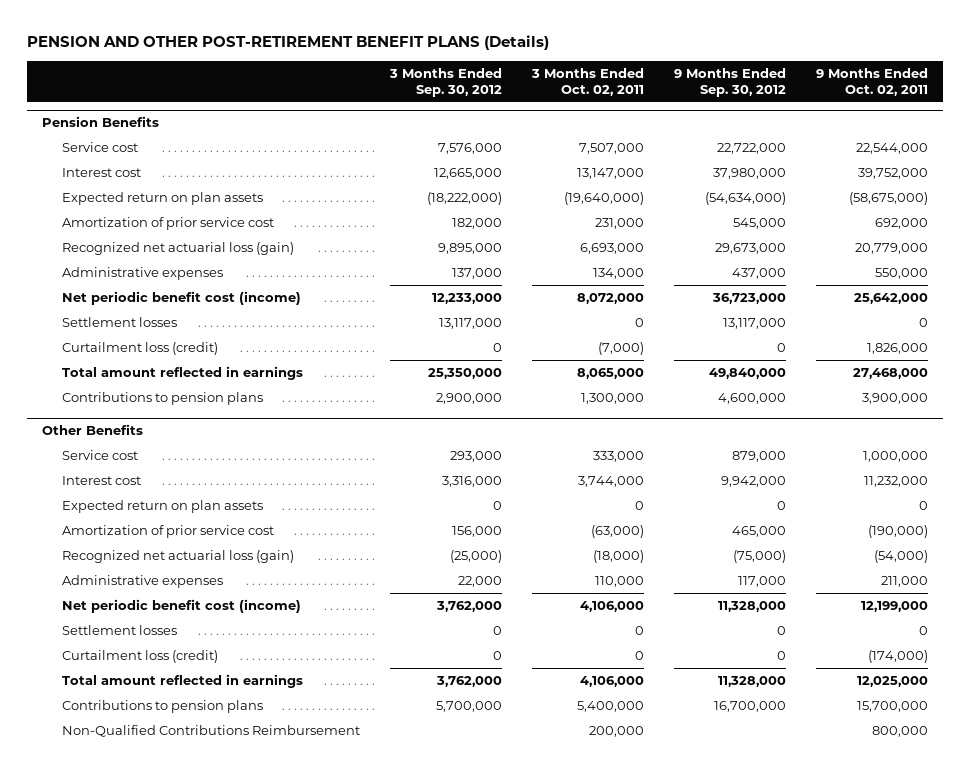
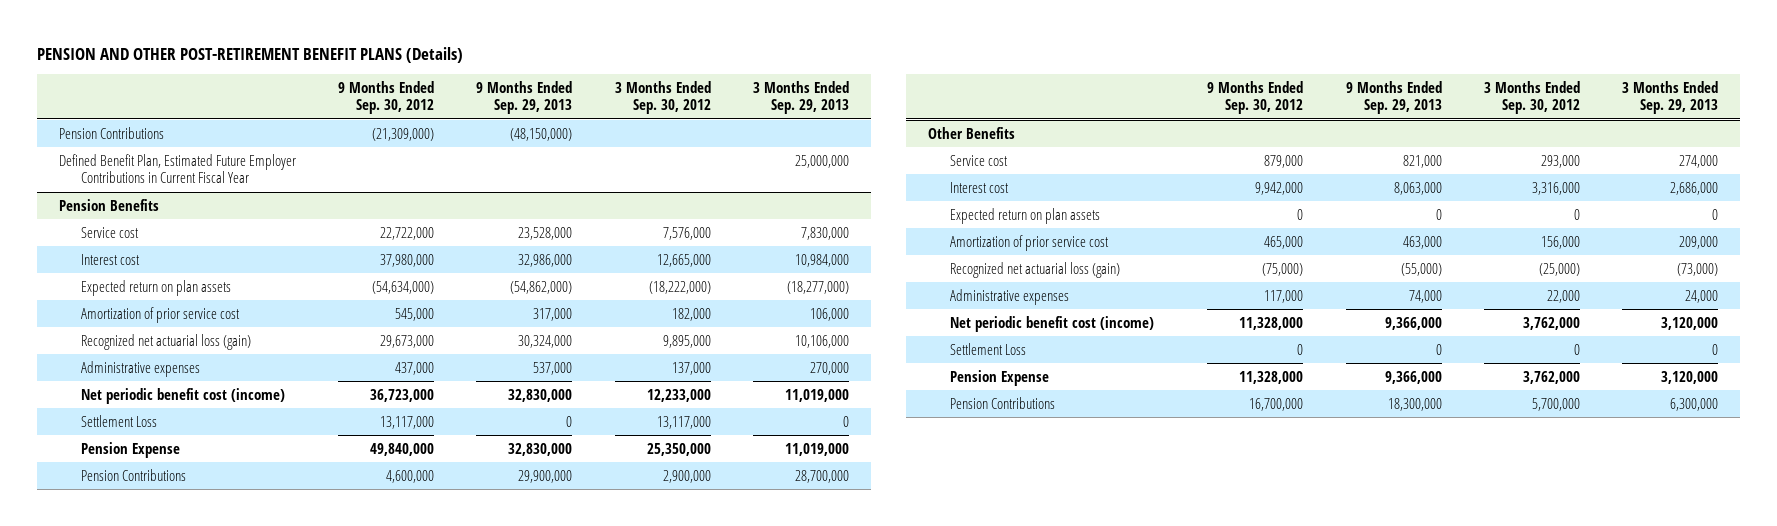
[531,67,645,96] 3 Months Ended Oct. 02, 2011 -> none
[815,67,928,96] 9 Months Ended Oct. 02, 2011 -> none
none -> [476,80,573,115] 9 Months Ended Sep. 29, 2013
none -> [753,80,850,115] 3 Months Ended Sep. 29, 2013
none -> [58,126,164,139] Pension Contributions
none -> [58,153,296,184] Defined Benefit Plan, Estimated Future Employer Contributions in Current Fiscal Year
[62,341,219,355] Curtailment loss (credit) -> none
[62,316,178,327] Settlement losses -> [80,414,157,427] Settlement Loss
[62,365,304,380] Total amount reflected in earnings -> [80,441,180,458] Pension Expense
[62,391,264,405] Contributions to pension plans -> [80,468,186,481] Pension Contributions
[62,649,219,663] Curtailment loss (credit) -> none
[62,724,361,737] Non-Qualified Contributions Reimbursement -> none
[62,624,178,635] Settlement losses -> [950,342,1027,355] Settlement Loss
[62,673,304,688] Total amount reflected in earnings -> [950,369,1050,386] Pension Expense
[62,699,264,713] Contributions to pension plans -> [950,396,1056,409] Pension Contributions

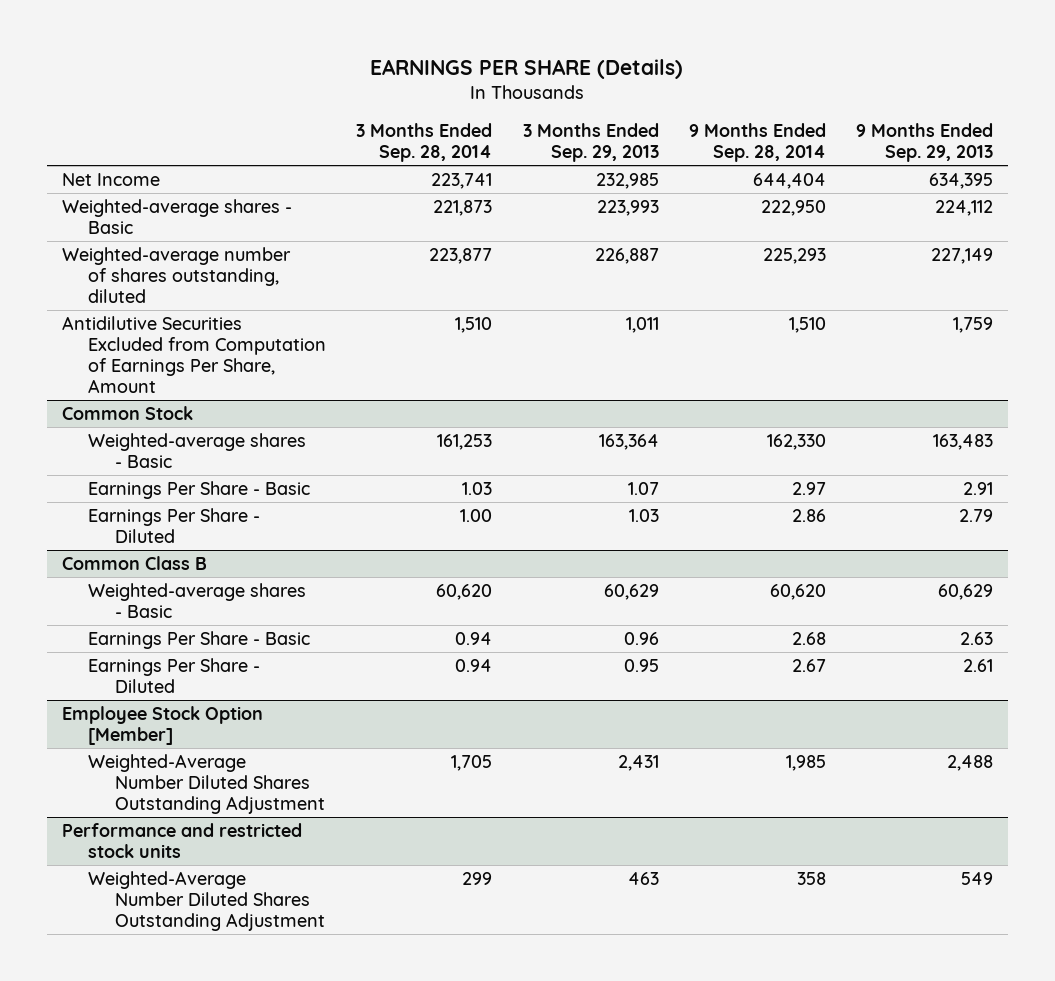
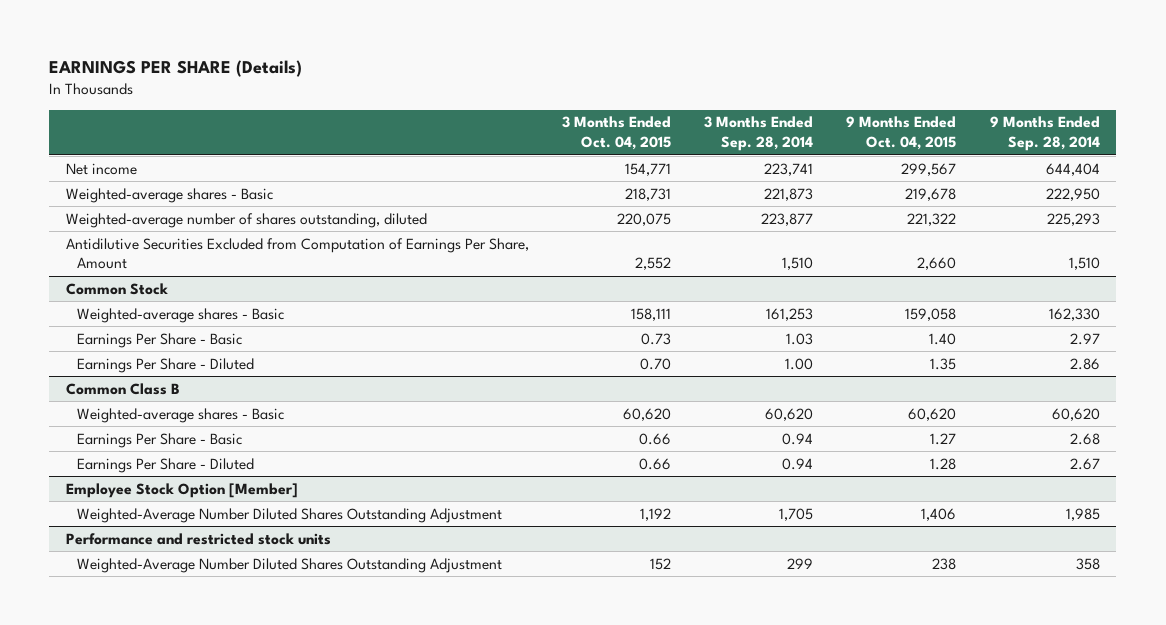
[522,123,659,163] 3 Months Ended Sep. 29, 2013 -> none
[855,123,993,163] 9 Months Ended Sep. 29, 2013 -> none
none -> [562,116,672,151] 3 Months Ended Oct. 04, 2015
none -> [846,116,957,151] 9 Months Ended Oct. 04, 2015
[61,172,160,186] Net Income -> [66,162,138,175] Net income

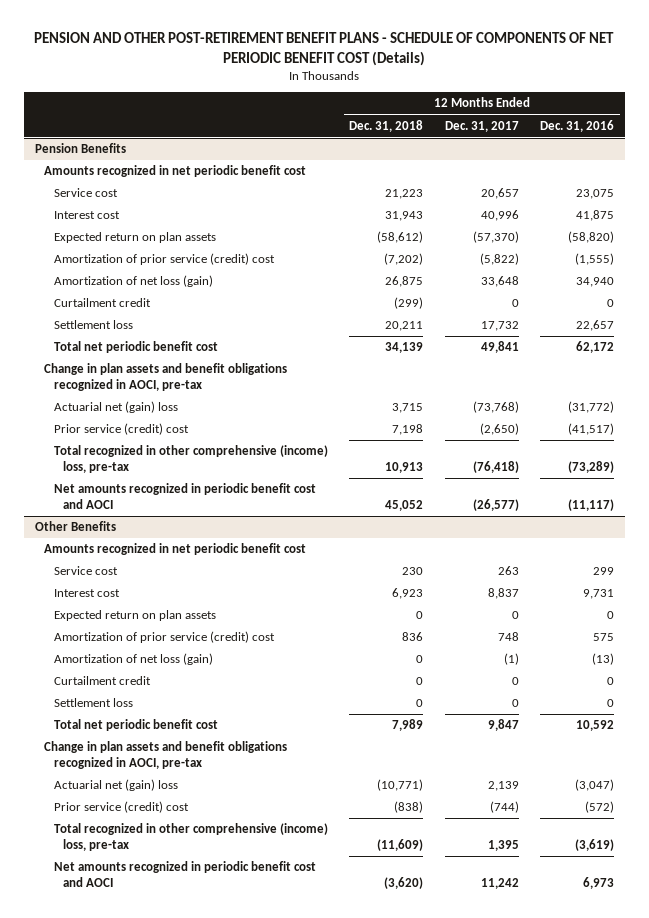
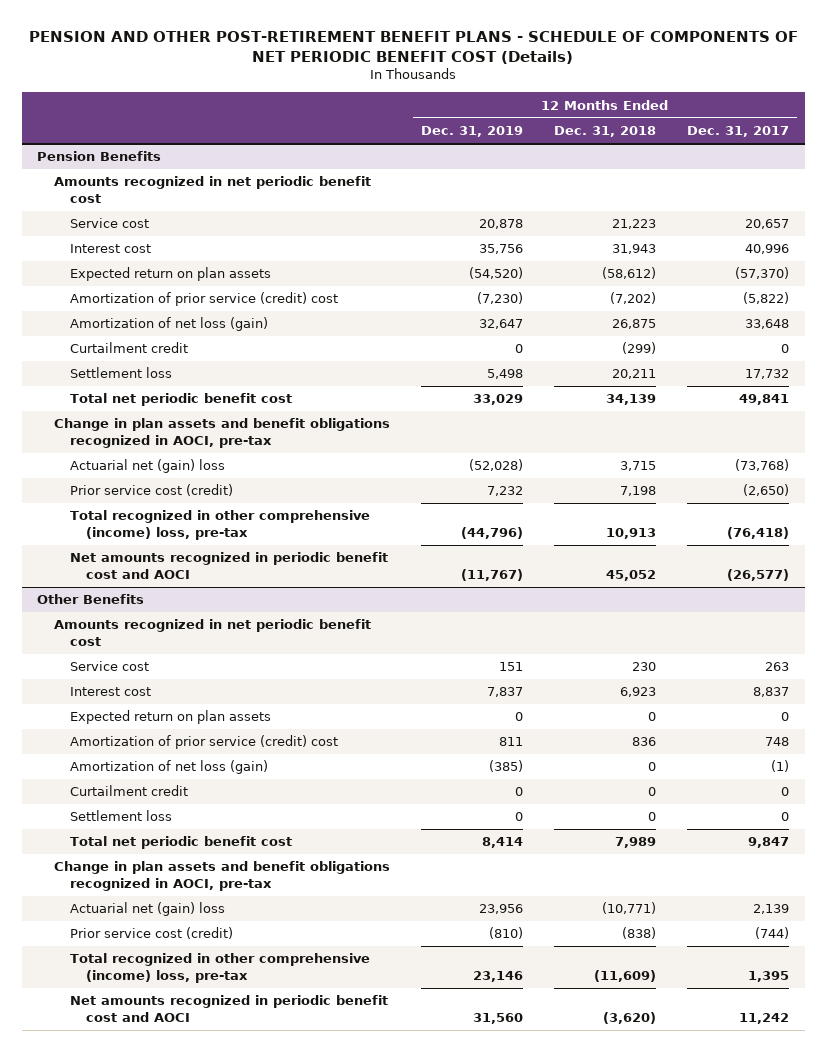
[540,119,615,132] Dec. 31, 2016 -> none
none -> [420,126,523,138] Dec. 31, 2019
[53,423,189,436] Prior service (credit) cost -> [70,484,234,497] Prior service cost (credit)
[53,801,189,814] Prior service (credit) cost -> [70,927,234,940] Prior service cost (credit)

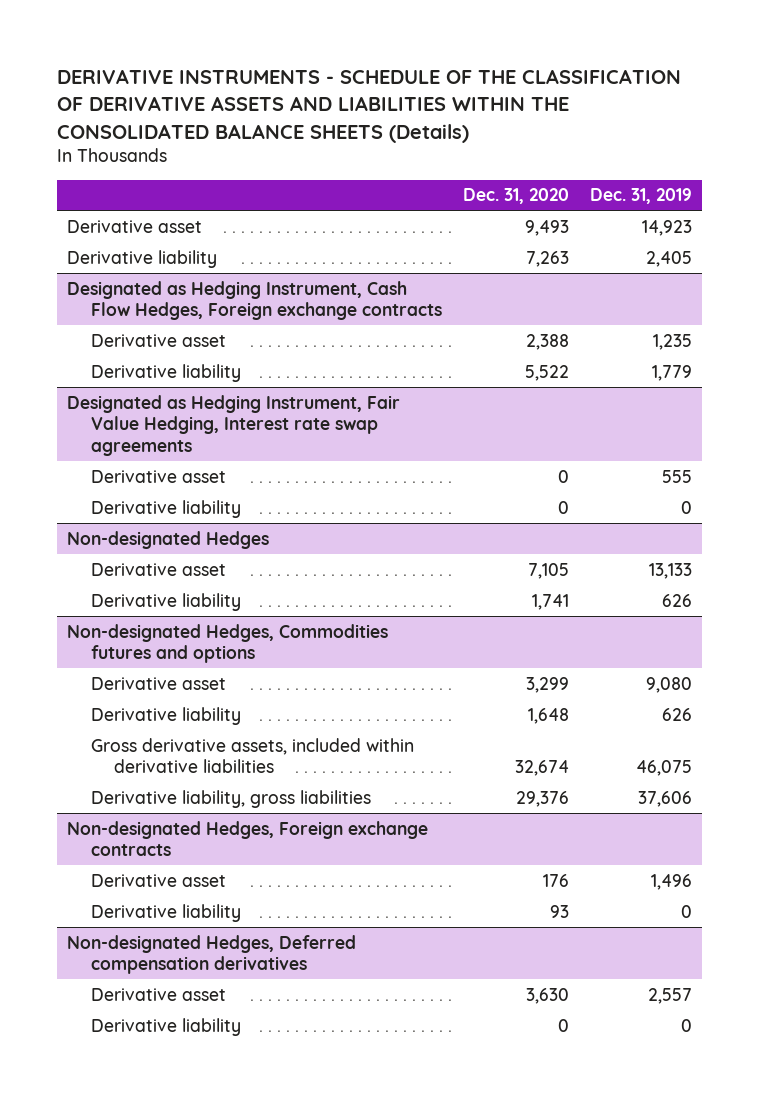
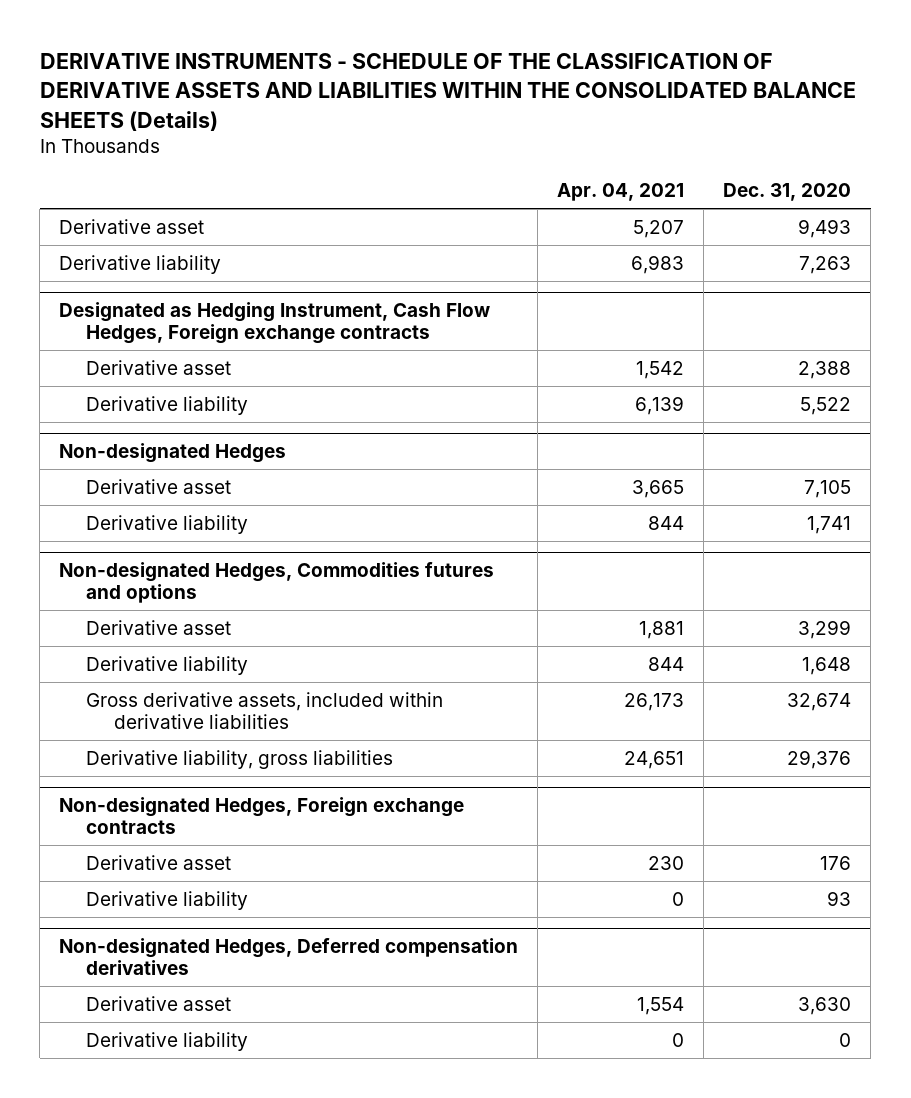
[589,188,692,205] Dec. 31, 2019 -> none
none -> [557,183,685,202] Apr. 04, 2021
[67,394,401,457] Designated as Hedging Instrument, Fair Value Hedging, Interest rate swap agreements -> none
[90,469,226,483] Derivative asset -> none
[90,499,241,518] Derivative liability -> none

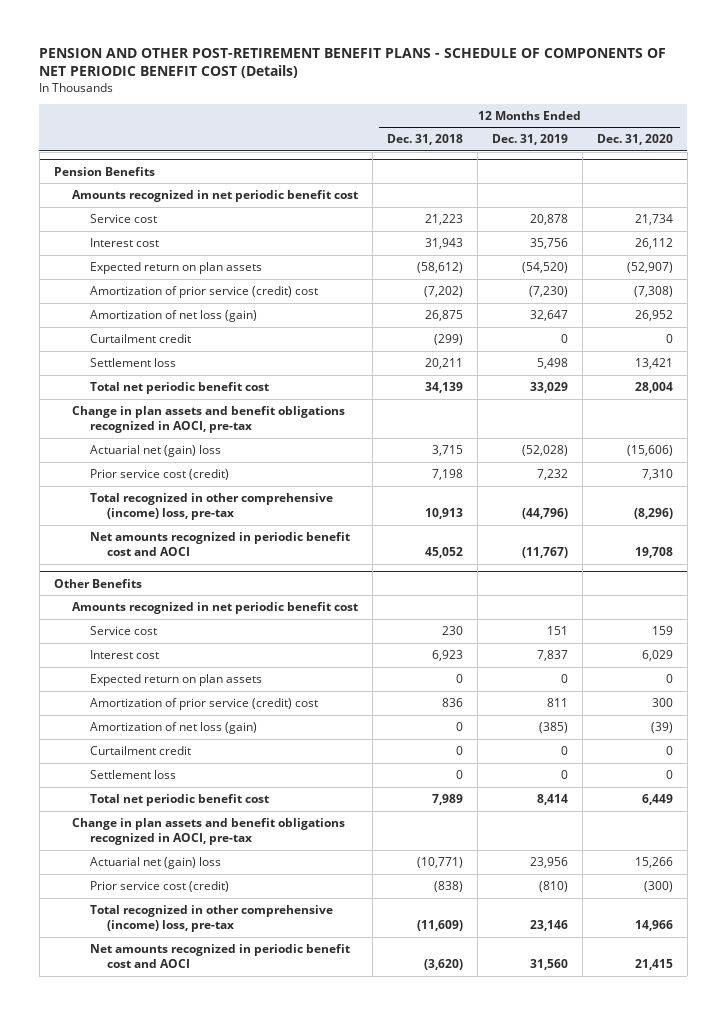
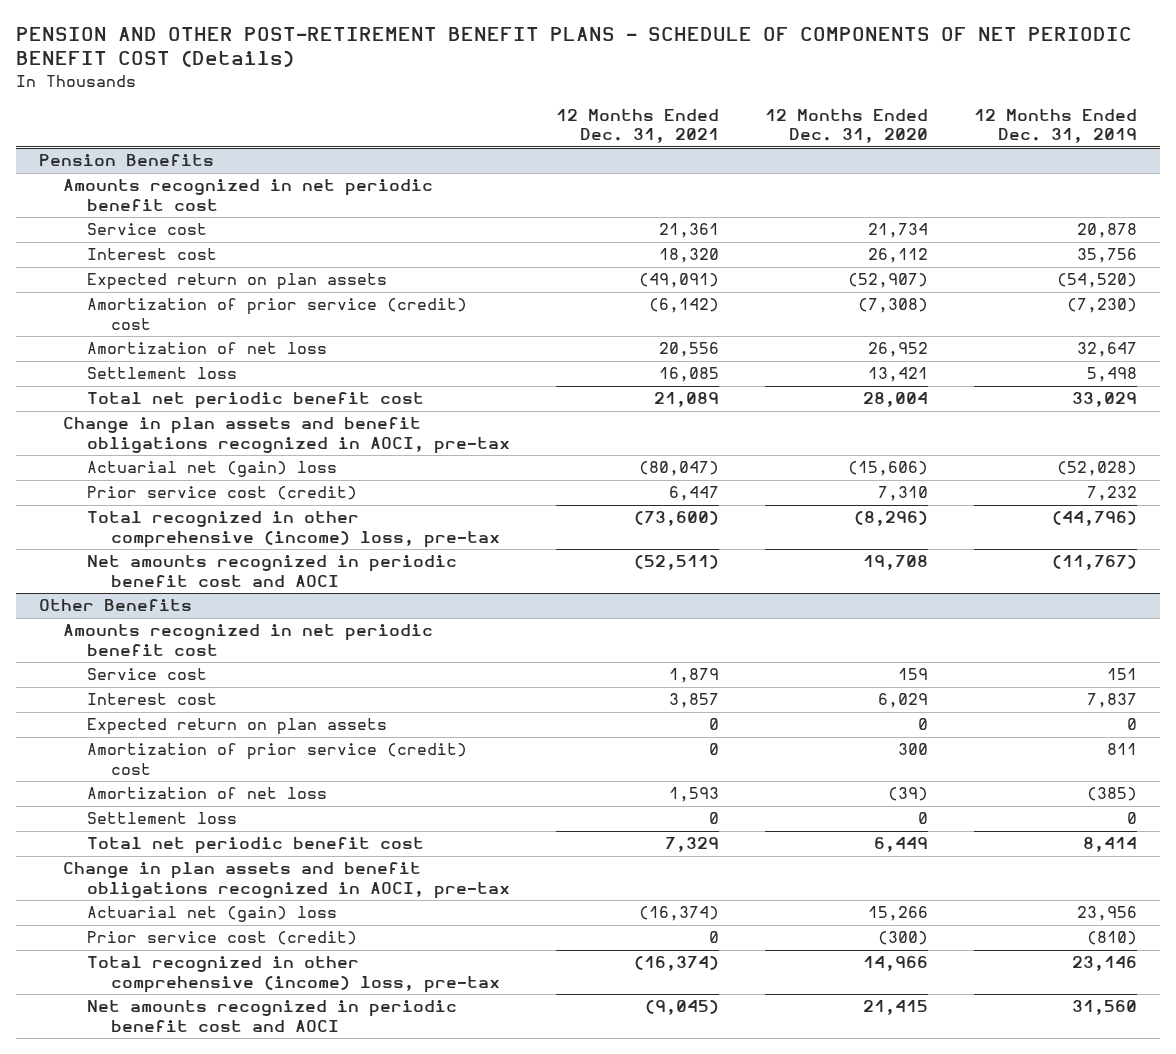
[386,134,463,146] Dec. 31, 2018 -> none
none -> [556,109,720,144] 12 Months Ended Dec. 31, 2021
[89,334,191,344] Curtailment credit -> none
[89,310,257,323] Amortization of net loss (gain) -> [87,342,328,355] Amortization of net loss
[89,746,191,756] Curtailment credit -> none
[89,722,257,735] Amortization of net loss (gain) -> [87,787,328,800] Amortization of net loss

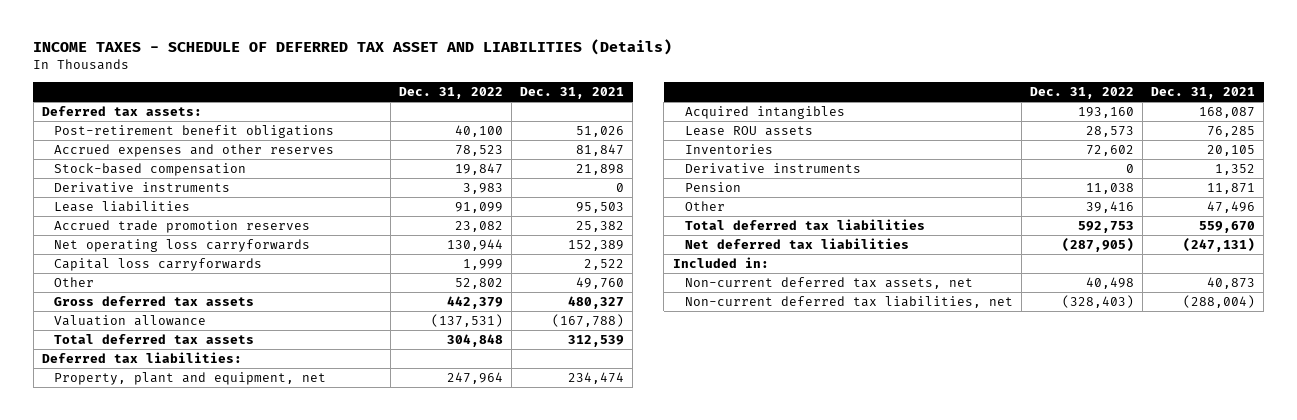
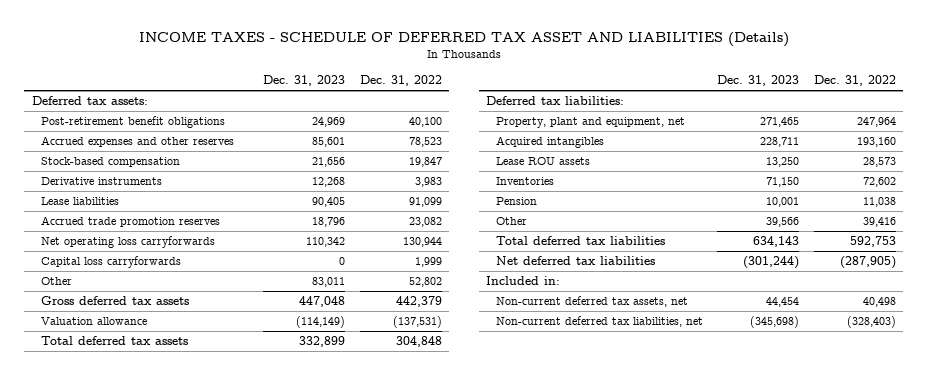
[520,86,625,99] Dec. 31, 2021 -> none
none -> [263,75,346,87] Dec. 31, 2023
[684,163,861,175] Derivative instruments -> none

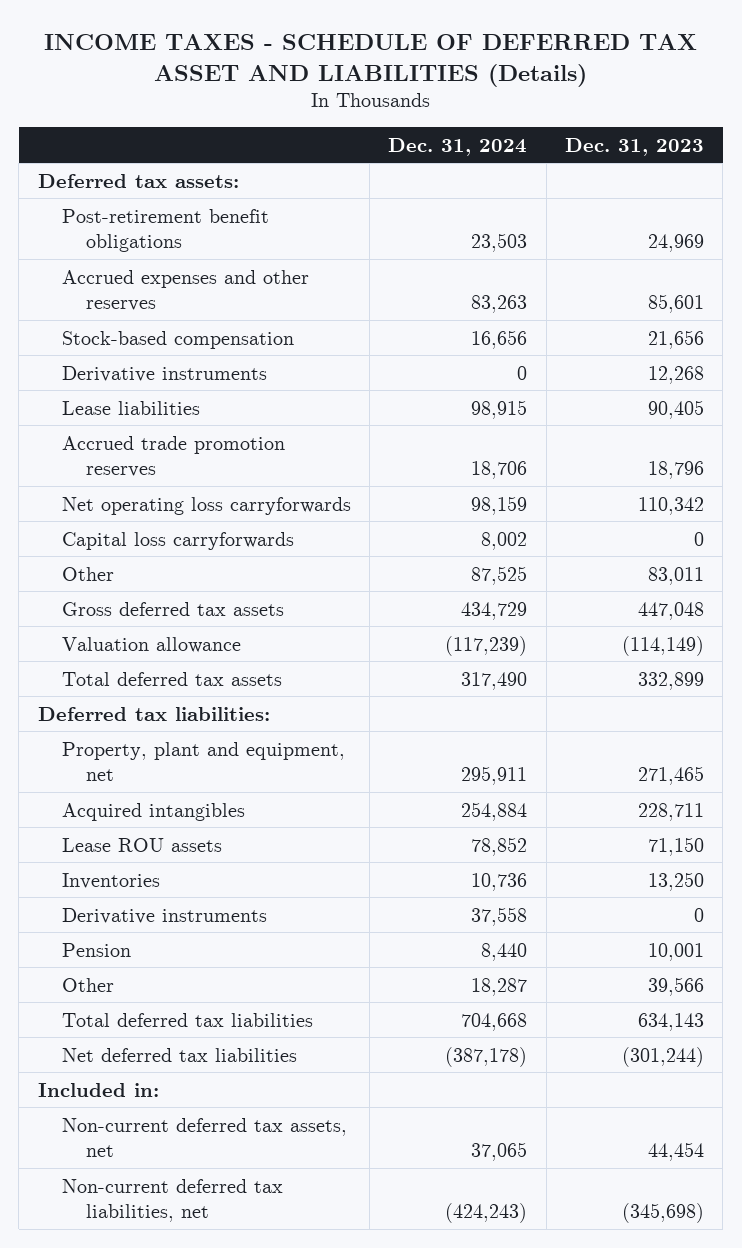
[359,75,442,87] Dec. 31, 2022 -> none
none -> [388,137,528,156] Dec. 31, 2024
[766,157,800,168] 13,250 -> [648,836,705,856] 71,150
[766,177,800,188] 71,150 -> [648,871,705,891] 13,250
none -> [61,907,267,924] Derivative instruments

